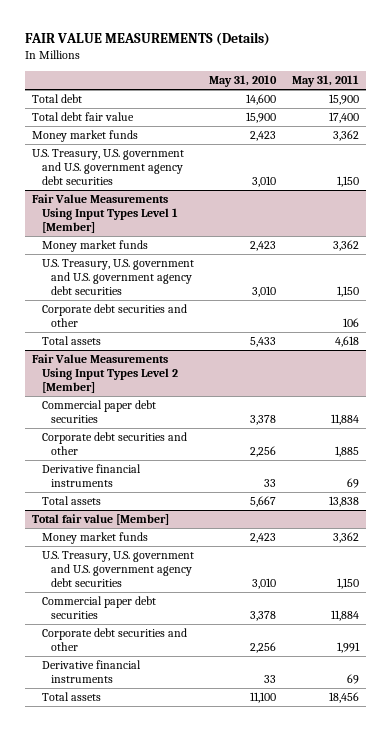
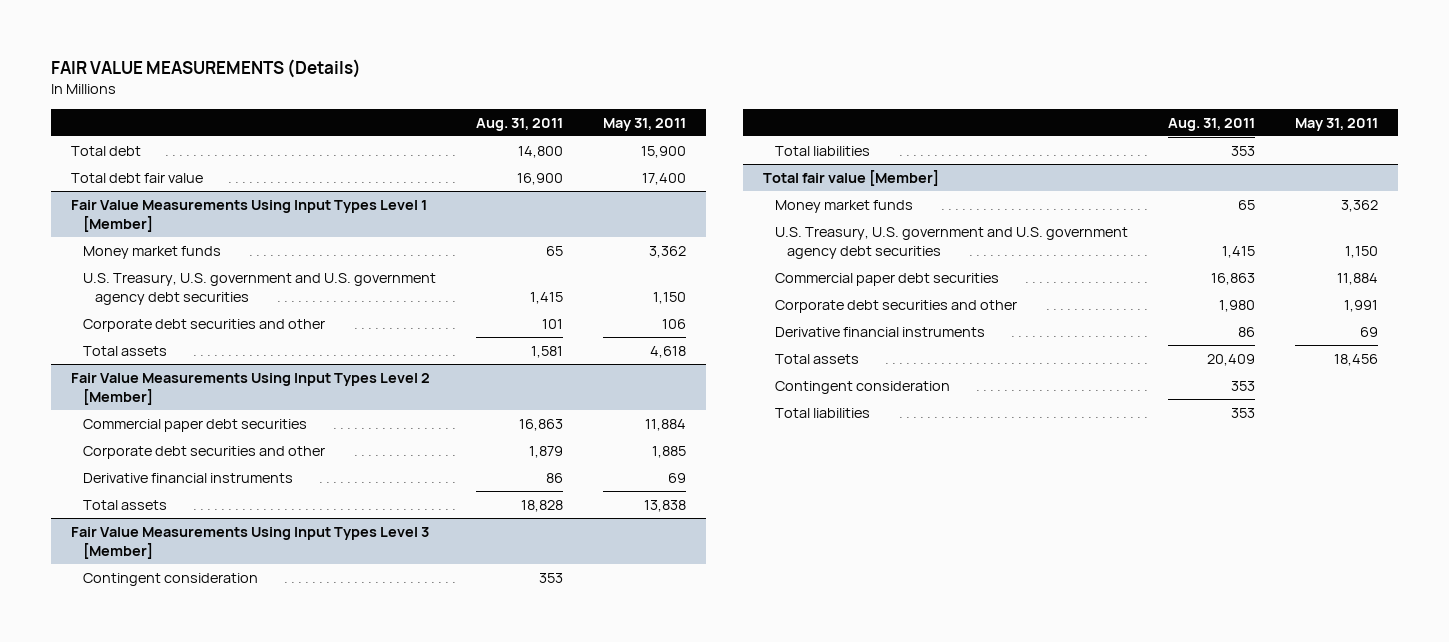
[209,75,278,88] May 31, 2010 -> none
none -> [476,117,564,131] Aug. 31, 2011
[32,129,139,142] Money market funds -> none
[32,148,185,185] U.S. Treasury, U.S. government and U.S. government agency debt securities -> none
none -> [71,527,430,559] Fair Value Measurements Using Input Types Level 3 [Member]
none -> [83,573,259,587] Contingent consideration
none -> [774,146,870,157] Total liabilities
none -> [774,381,950,395] Contingent consideration
none -> [774,408,870,419] Total liabilities

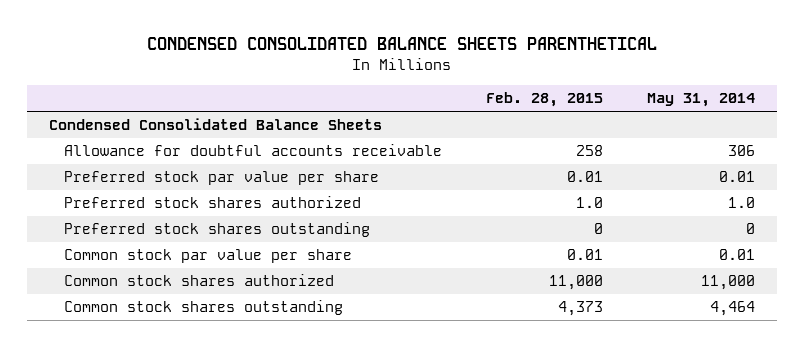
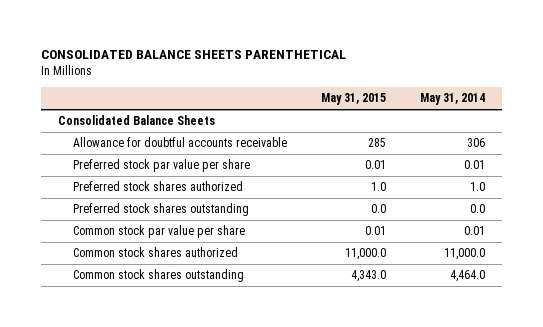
[146,36,657,50] CONDENSED CONSOLIDATED BALANCE SHEETS PARENTHETICAL -> [41,50,347,60] CONSOLIDATED BALANCE SHEETS PARENTHETICAL
[486,92,604,108] Feb. 28, 2015 -> none
none -> [320,93,386,106] May 31, 2015
[48,118,382,131] Condensed Consolidated Balance Sheets -> [58,115,216,126] Consolidated Balance Sheets
[746,223,756,235] 0 -> [469,204,485,214] 0.0
[701,275,756,291] 11,000 -> [443,248,485,261] 11,000.0
[710,301,756,317] 4,464 -> [449,270,485,283] 4,464.0

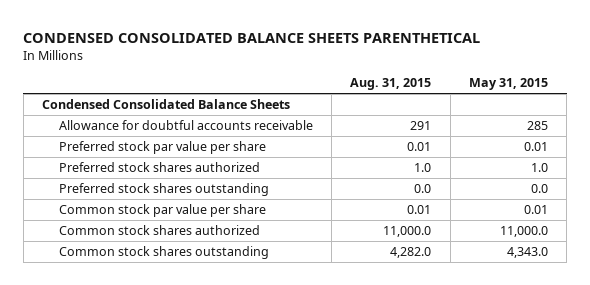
[41,50,347,60] CONSOLIDATED BALANCE SHEETS PARENTHETICAL -> [23,32,481,43] CONDENSED CONSOLIDATED BALANCE SHEETS PARENTHETICAL
[419,93,485,106] May 31, 2014 -> none
none -> [350,78,432,91] Aug. 31, 2015
[58,115,216,126] Consolidated Balance Sheets -> [42,98,291,109] Condensed Consolidated Balance Sheets

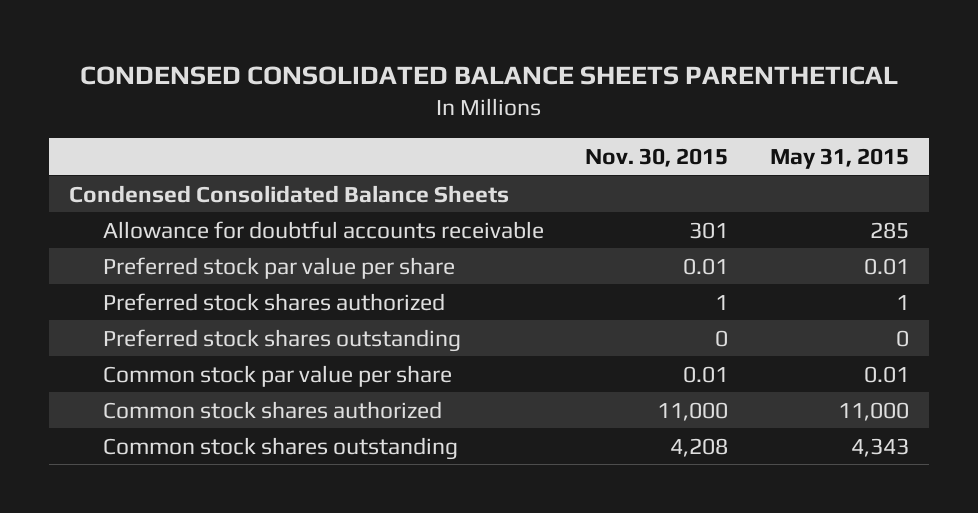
[350,78,432,91] Aug. 31, 2015 -> none
none -> [585,148,729,168] Nov. 30, 2015
[530,162,548,172] 1.0 -> [895,294,909,310] 1
[530,183,548,193] 0.0 -> [895,329,909,347] 0
[499,225,548,237] 11,000.0 -> [837,401,909,421] 11,000
[506,246,548,258] 4,343.0 -> [850,437,909,457] 4,343

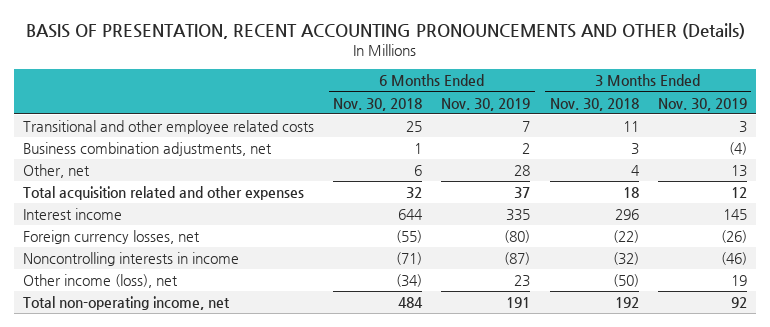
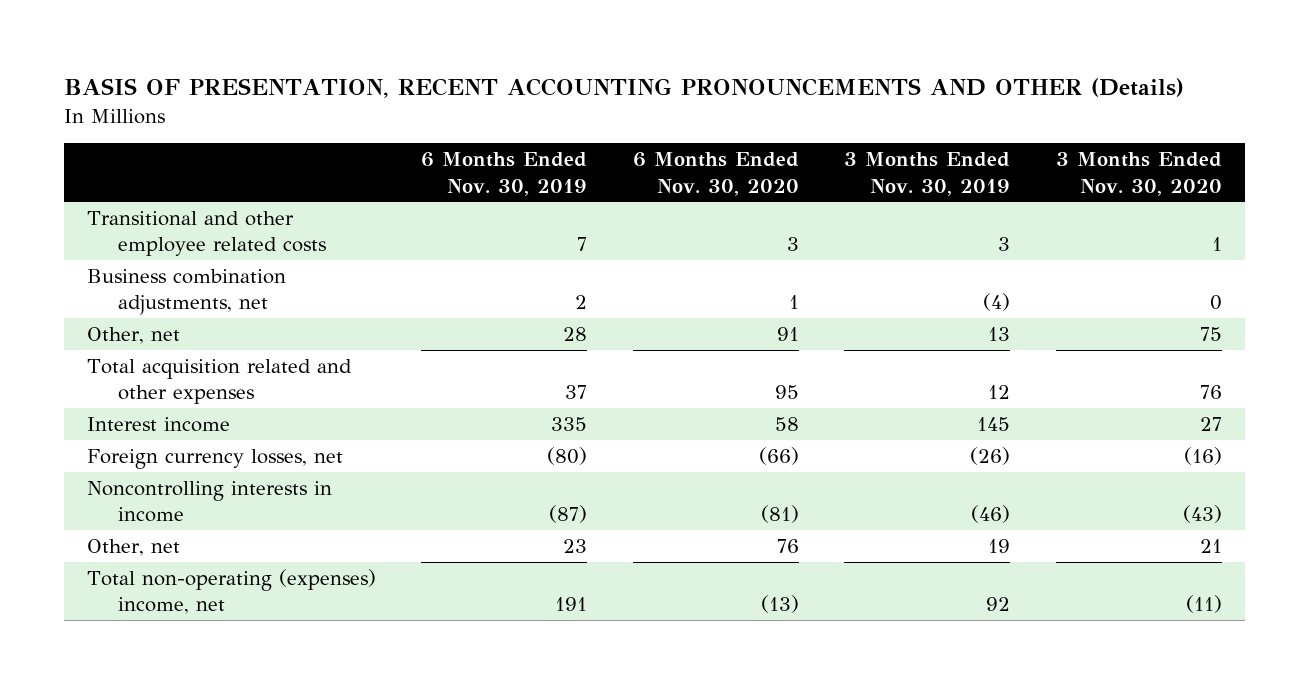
[333,97,423,111] Nov. 30, 2018 -> none
[549,97,639,111] Nov. 30, 2018 -> none
none -> [632,152,799,196] 6 Months Ended Nov. 30, 2020
none -> [1056,152,1223,196] 3 Months Ended Nov. 30, 2020
[23,274,179,289] Other income (loss), net -> [86,539,180,557] Other, net
[23,296,231,311] Total non-operating income, net -> [86,569,376,615] Total non-operating (expenses) income, net

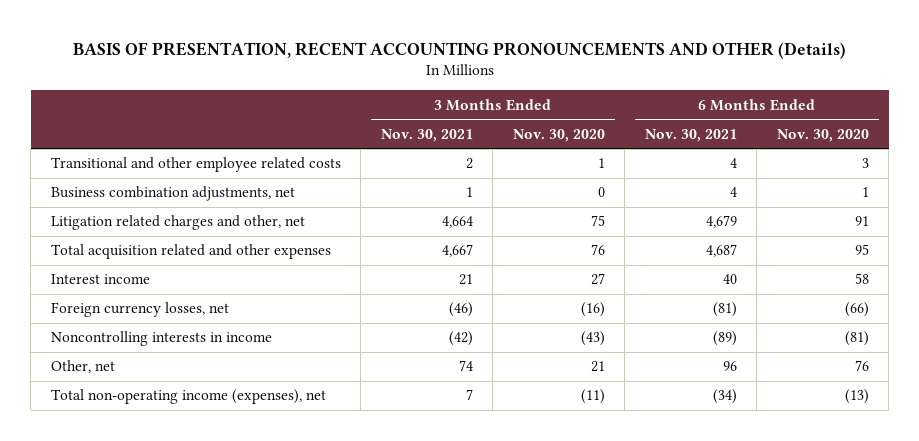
[421,152,588,196] 6 Months Ended Nov. 30, 2019 -> none
[844,152,1011,196] 3 Months Ended Nov. 30, 2019 -> none
none -> [380,128,473,142] Nov. 30, 2021
none -> [644,128,737,142] Nov. 30, 2021
[86,327,180,345] Other, net -> [50,215,305,231] Litigation related charges and other, net
[86,569,376,615] Total non-operating (expenses) income, net -> [50,389,326,405] Total non-operating income (expenses), net

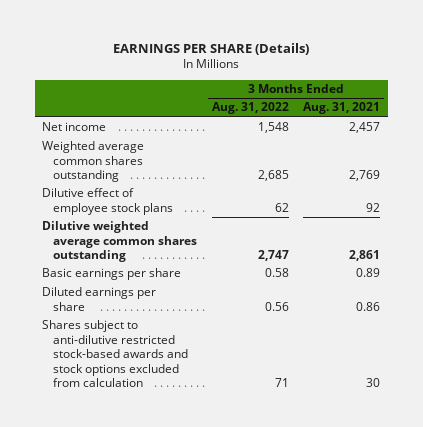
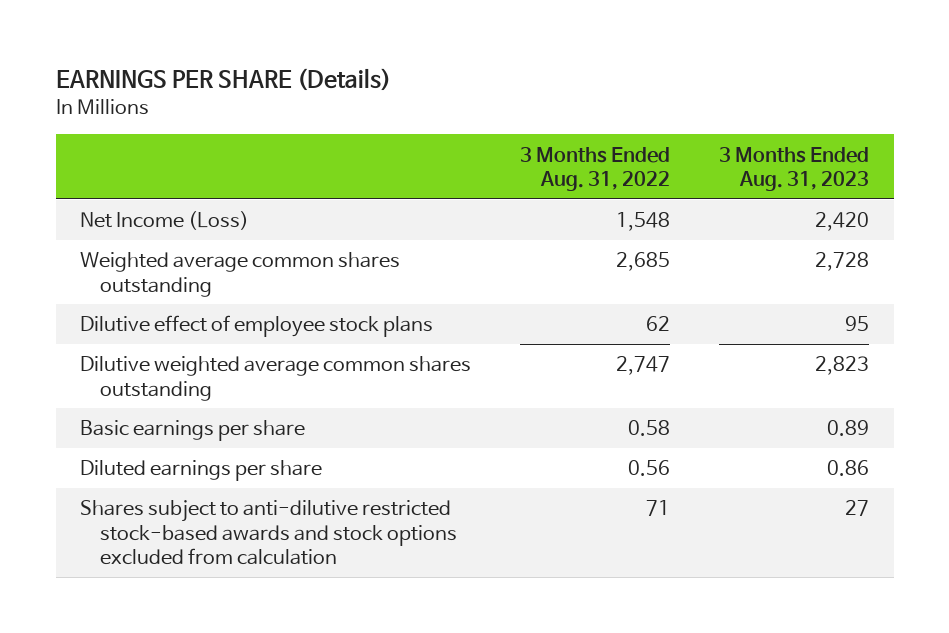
[303,102,381,115] Aug. 31, 2021 -> none
none -> [719,146,870,191] 3 Months Ended Aug. 31, 2023
[42,122,107,132] Net income -> [80,211,250,231] Net Income (Loss)

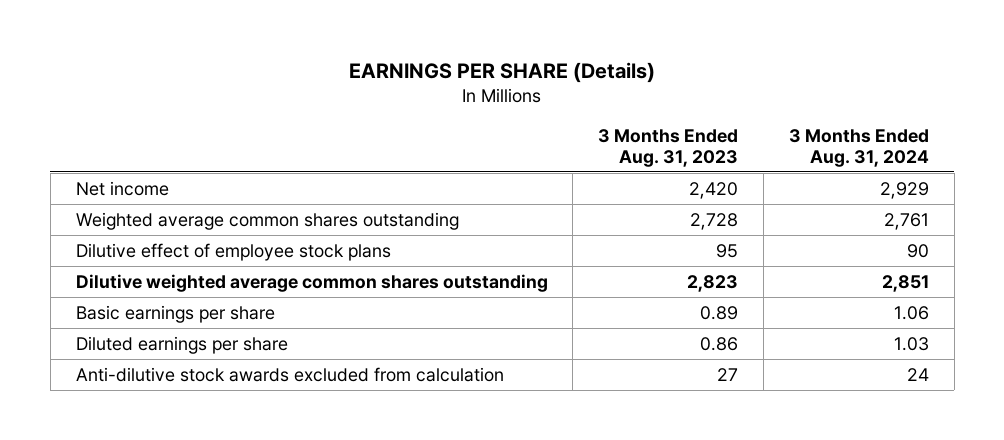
[520,146,671,191] 3 Months Ended Aug. 31, 2022 -> none
none -> [788,129,929,167] 3 Months Ended Aug. 31, 2024
[80,211,250,231] Net Income (Loss) -> [75,180,169,196] Net income
[80,500,457,565] Shares subject to anti-dilutive restricted stock-based awards and stock options excluded from calculation -> [75,366,504,382] Anti-dilutive stock awards excluded from calculation

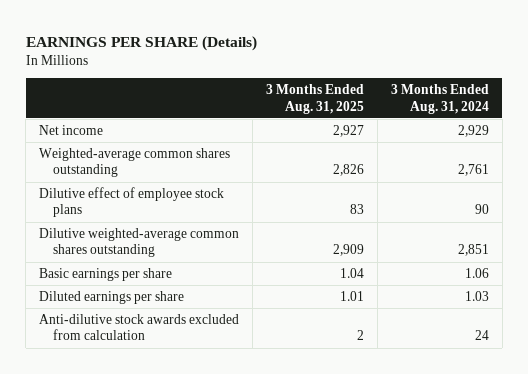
[598,129,739,167] 3 Months Ended Aug. 31, 2023 -> none
none -> [266,84,365,114] 3 Months Ended Aug. 31, 2025
[75,211,459,230] Weighted average common shares outstanding -> [39,147,231,178] Weighted-average common shares outstanding
[75,273,548,292] Dilutive weighted average common shares outstanding -> [39,227,240,258] Dilutive weighted-average common shares outstanding

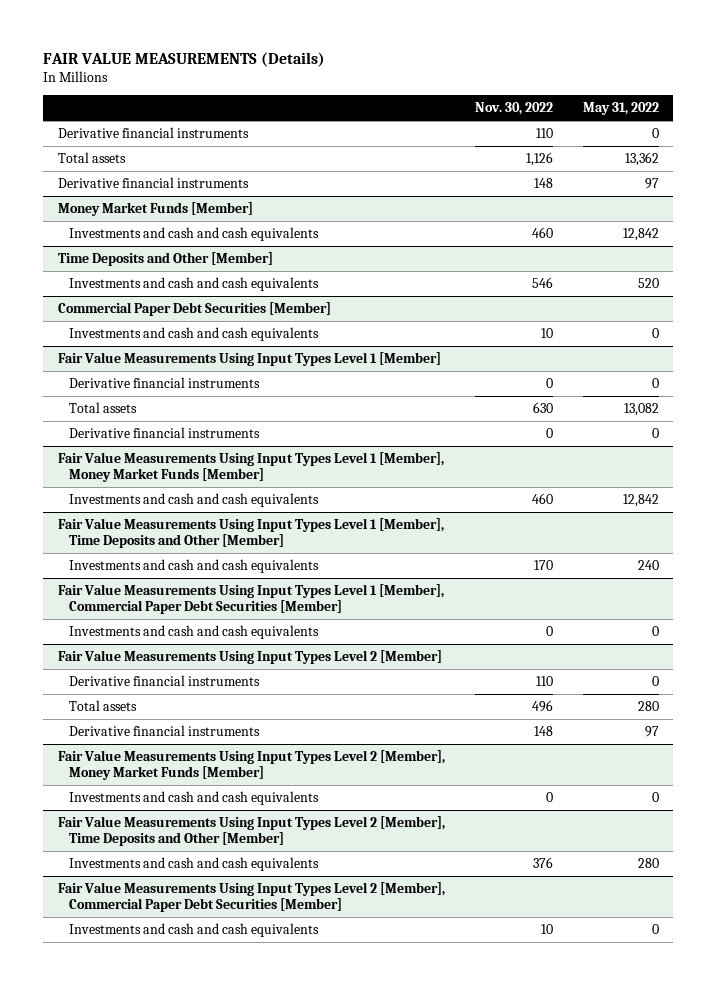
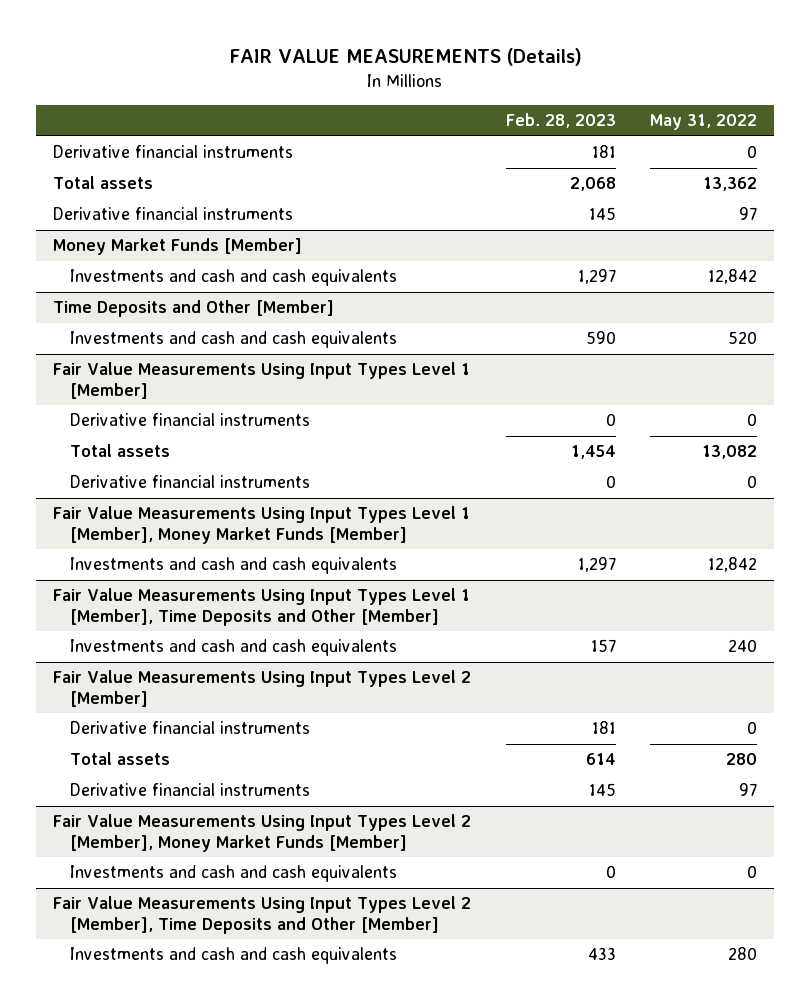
[474,102,553,116] Nov. 30, 2022 -> none
none -> [505,113,616,129] Feb. 28, 2023
[58,301,332,316] Commercial Paper Debt Securities [Member] -> none
[69,326,320,341] Investments and cash and cash equivalents -> none
[58,583,445,615] Fair Value Measurements Using Input Types Level 1 [Member], Commercial Paper Debt Securities [Member] -> none
[69,624,320,639] Investments and cash and cash equivalents -> none
[58,881,446,913] Fair Value Measurements Using Input Types Level 2 [Member], Commercial Paper Debt Securities [Member] -> none
[69,922,320,937] Investments and cash and cash equivalents -> none

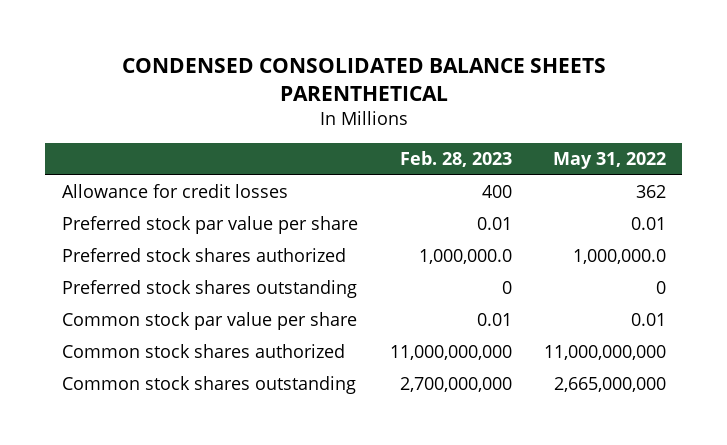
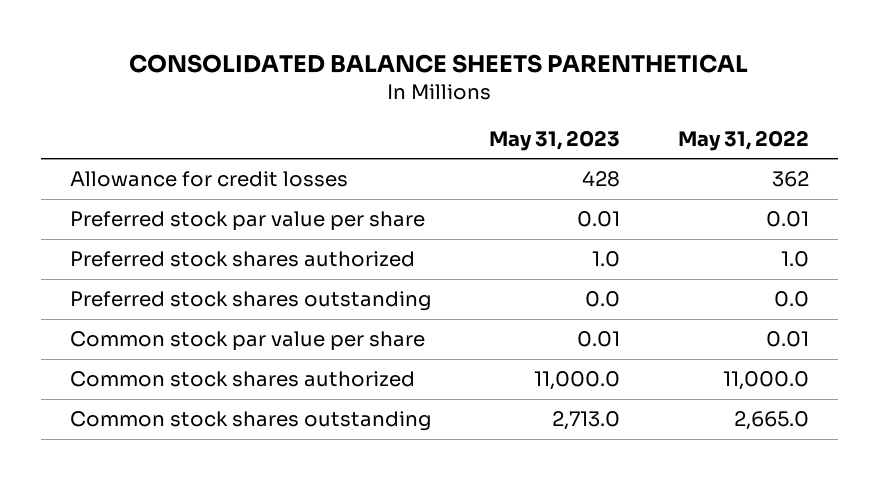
[121,58,606,101] CONDENSED CONSOLIDATED BALANCE SHEETS PARENTHETICAL -> [129,53,749,73] CONSOLIDATED BALANCE SHEETS PARENTHETICAL
[399,151,512,168] Feb. 28, 2023 -> none
none -> [489,129,621,151] May 31, 2023
[572,249,666,265] 1,000,000.0 -> [781,251,810,268] 1.0
[655,281,666,295] 0 -> [774,291,810,308] 0.0
[543,345,666,361] 11,000,000,000 -> [723,371,810,391] 11,000.0
[553,377,666,393] 2,665,000,000 -> [734,411,810,431] 2,665.0

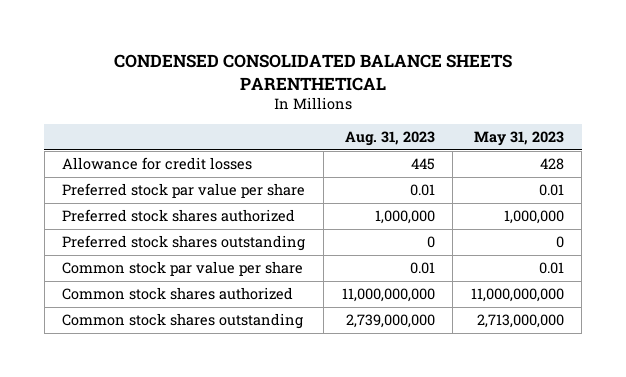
[129,53,749,73] CONSOLIDATED BALANCE SHEETS PARENTHETICAL -> [114,53,513,91] CONDENSED CONSOLIDATED BALANCE SHEETS PARENTHETICAL
[678,129,810,151] May 31, 2022 -> none
none -> [344,130,435,146] Aug. 31, 2023
[592,251,621,268] 1.0 -> [503,210,564,225] 1,000,000
[585,291,621,308] 0.0 -> [555,236,564,249] 0
[534,371,621,391] 11,000.0 -> [470,288,564,303] 11,000,000,000
[552,411,621,431] 2,713.0 -> [476,314,564,329] 2,713,000,000

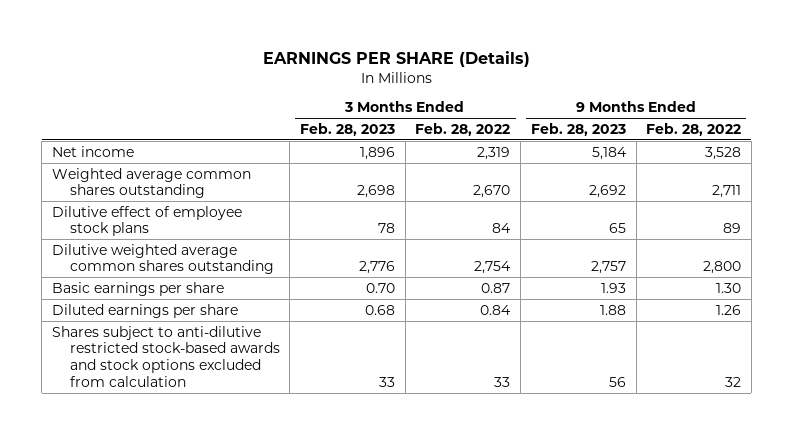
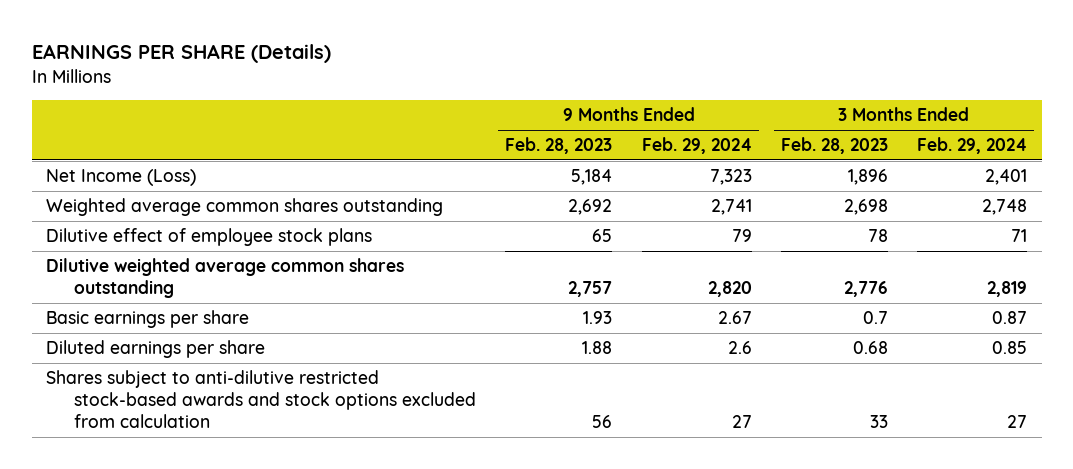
[415,122,511,136] Feb. 28, 2022 -> none
[646,122,742,136] Feb. 28, 2022 -> none
none -> [641,137,752,155] Feb. 29, 2024
none -> [917,137,1028,155] Feb. 29, 2024
[52,145,135,157] Net income -> [46,169,197,187] Net Income (Loss)
[366,282,396,293] 0.70 -> [862,311,888,325] 0.7

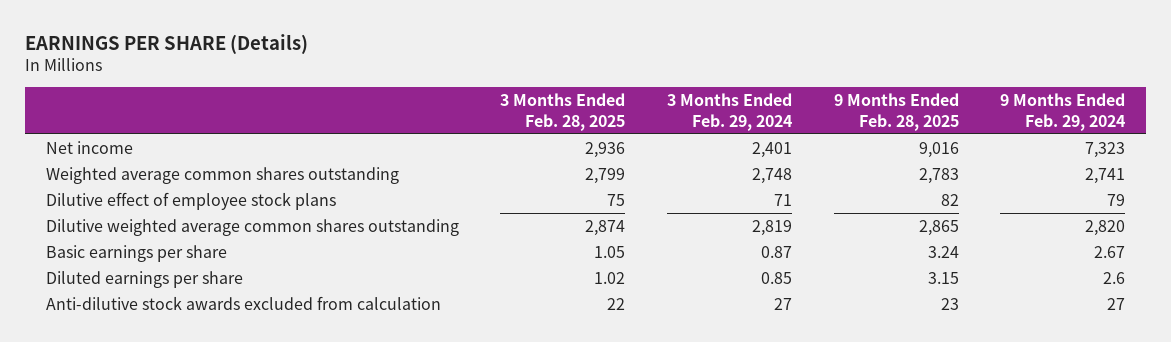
[505,137,613,155] Feb. 28, 2023 -> none
[780,137,888,155] Feb. 28, 2023 -> none
none -> [500,93,626,131] 3 Months Ended Feb. 28, 2025
none -> [833,93,959,131] 9 Months Ended Feb. 28, 2025
[46,169,197,187] Net Income (Loss) -> [45,140,133,154] Net income
[46,370,477,429] Shares subject to anti-dilutive restricted stock-based awards and stock options excluded from calculation -> [45,295,441,310] Anti-dilutive stock awards excluded from calculation

